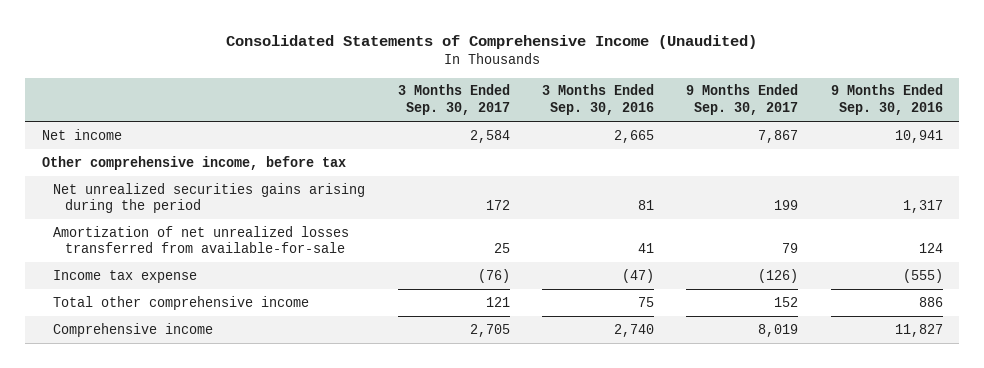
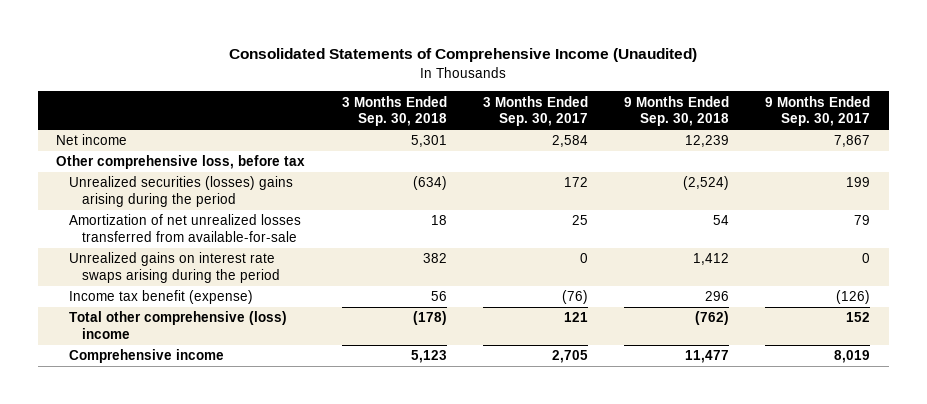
[542,84,655,116] 3 Months Ended Sep. 30, 2016 -> none
[830,84,943,116] 9 Months Ended Sep. 30, 2016 -> none
none -> [341,95,447,127] 3 Months Ended Sep. 30, 2018
none -> [624,95,730,127] 9 Months Ended Sep. 30, 2018
[41,155,346,170] Other comprehensive income, before tax -> [56,155,306,170] Other comprehensive loss, before tax
[53,182,366,214] Net unrealized securities gains arising during the period -> [69,176,294,207] Unrealized securities (losses) gains arising during the period
none -> [69,252,280,283] Unrealized gains on interest rate swaps arising during the period
[53,269,198,283] Income tax expense -> [69,290,254,305] Income tax benefit (expense)
[53,295,310,310] Total other comprehensive income -> [69,311,288,339] Total other comprehensive (loss) income

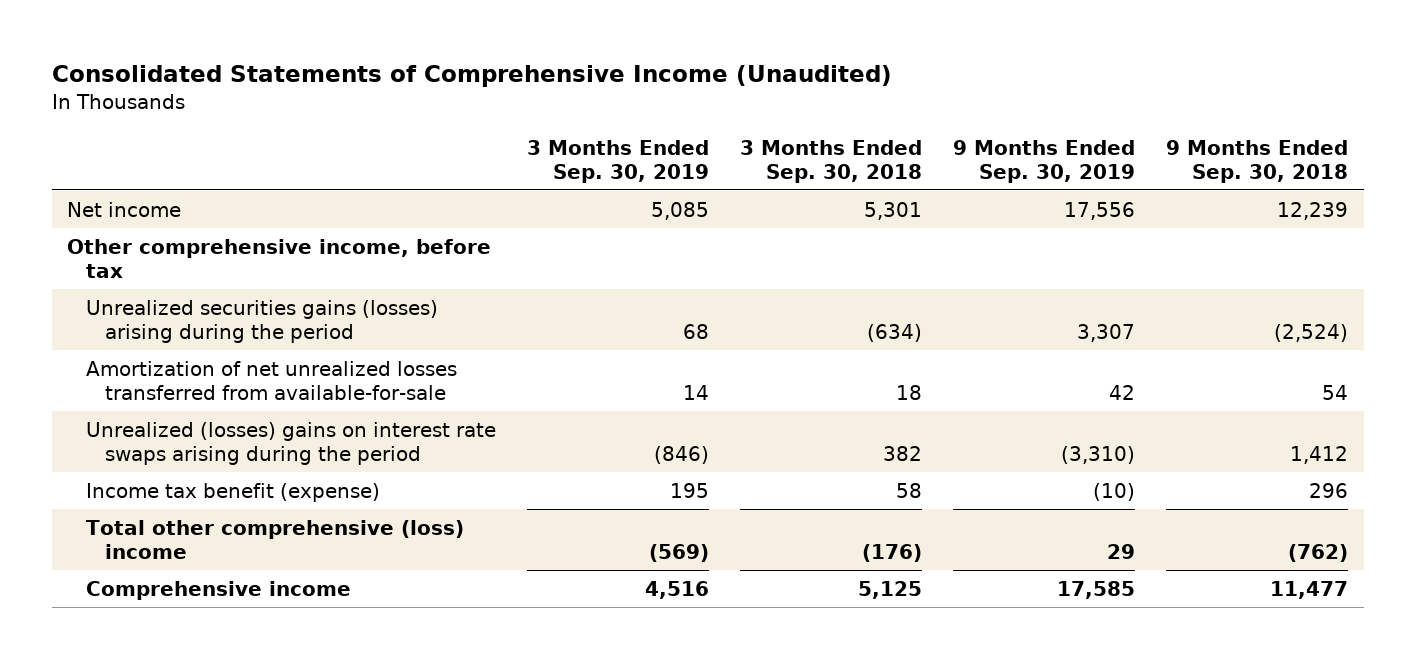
[482,95,588,127] 3 Months Ended Sep. 30, 2017 -> none
[765,95,871,127] 9 Months Ended Sep. 30, 2017 -> none
none -> [527,139,710,183] 3 Months Ended Sep. 30, 2019
none -> [953,139,1136,183] 9 Months Ended Sep. 30, 2019
[56,155,306,170] Other comprehensive loss, before tax -> [67,238,492,278] Other comprehensive income, before tax
[69,176,294,207] Unrealized securities (losses) gains arising during the period -> [86,299,439,343] Unrealized securities gains (losses) arising during the period
[69,252,280,283] Unrealized gains on interest rate swaps arising during the period -> [86,421,497,465] Unrealized (losses) gains on interest rate swaps arising during the period
[430,291,447,302] 56 -> [896,482,923,498] 58
[412,311,447,326] (178) -> [862,543,923,562] (176)
[410,350,447,364] 5,123 -> [858,580,923,599] 5,125

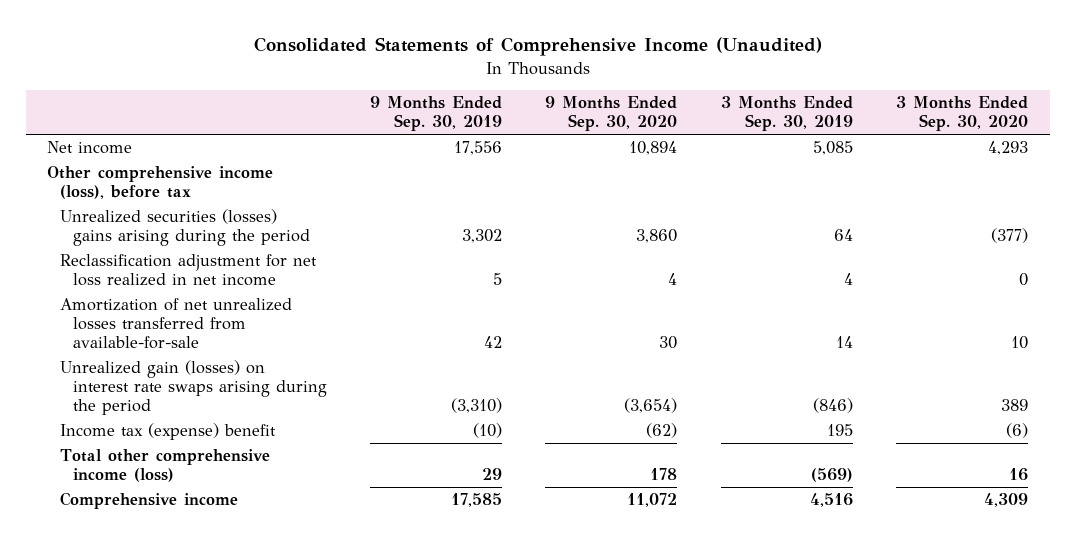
[740,139,923,183] 3 Months Ended Sep. 30, 2018 -> none
[1166,139,1349,183] 9 Months Ended Sep. 30, 2018 -> none
none -> [545,96,678,132] 9 Months Ended Sep. 30, 2020
none -> [896,96,1029,132] 3 Months Ended Sep. 30, 2020
[67,238,492,278] Other comprehensive income, before tax -> [47,166,274,200] Other comprehensive income (loss), before tax
[86,299,439,343] Unrealized securities gains (losses) arising during the period -> [60,209,310,247] Unrealized securities (losses) gains arising during the period
[683,323,710,339] 68 -> [833,229,853,242] 64
[1077,323,1136,342] 3,307 -> [462,229,503,244] 3,302
none -> [60,254,318,287] Reclassification adjustment for net loss realized in net income
[86,421,497,465] Unrealized (losses) gains on interest rate swaps arising during the period -> [60,360,327,416] Unrealized gain (losses) on interest rate swaps arising during the period
[86,482,381,502] Income tax benefit (expense) -> [60,423,277,441] Income tax (expense) benefit
[86,519,465,559] Total other comprehensive (loss) income -> [60,449,271,483] Total other comprehensive income (loss)

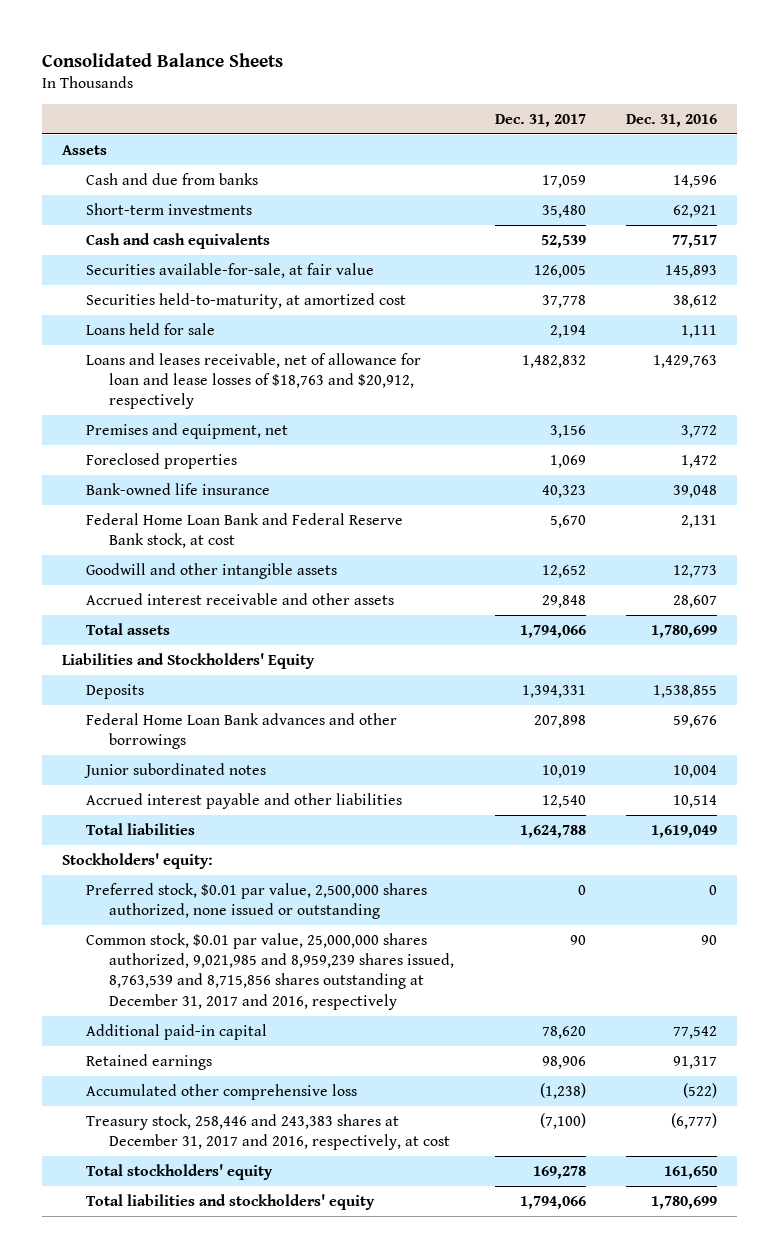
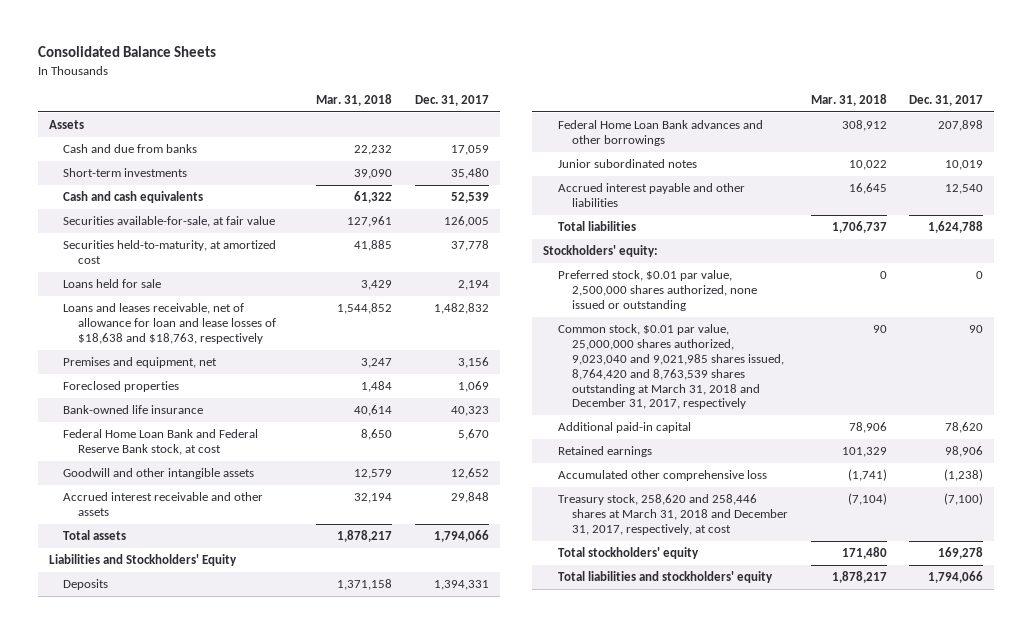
[626,114,718,128] Dec. 31, 2016 -> none
none -> [316,93,393,106] Mar. 31, 2018
[85,352,421,410] Loans and leases receivable, net of allowance for loan and lease losses of $18,763 and $20,912, respectively -> [63,303,276,344] Loans and leases receivable, net of allowance for loan and lease losses of $18,638 and $18,763, respectively
[85,932,454,1010] Common stock, $0.01 par value, 25,000,000 shares authorized, 9,021,985 and 8,959,239 shares issued, 8,763,539 and 8,715,856 shares outstanding at December 31, 2017 and 2016, respectively -> [557,324,785,410] Common stock, $0.01 par value, 25,000,000 shares authorized, 9,023,040 and 9,021,985 shares issued, 8,764,420 and 8,763,539 shares outstanding at March 31, 2018 and December 31, 2017, respectively
[85,1113,450,1151] Treasury stock, 258,446 and 243,383 shares at December 31, 2017 and 2016, respectively, at cost -> [557,494,789,535] Treasury stock, 258,620 and 258,446 shares at March 31, 2018 and December 31, 2017, respectively, at cost

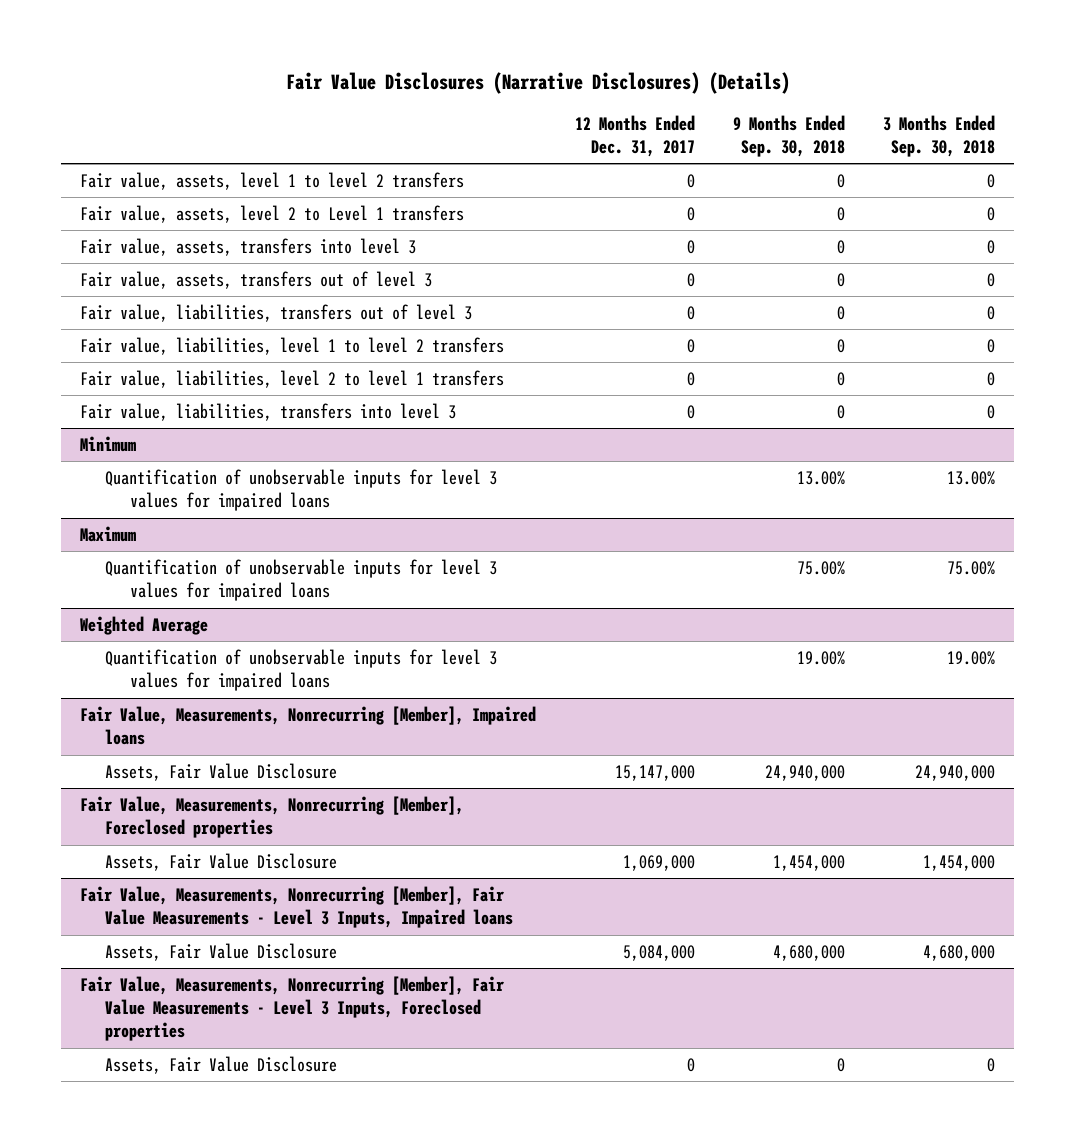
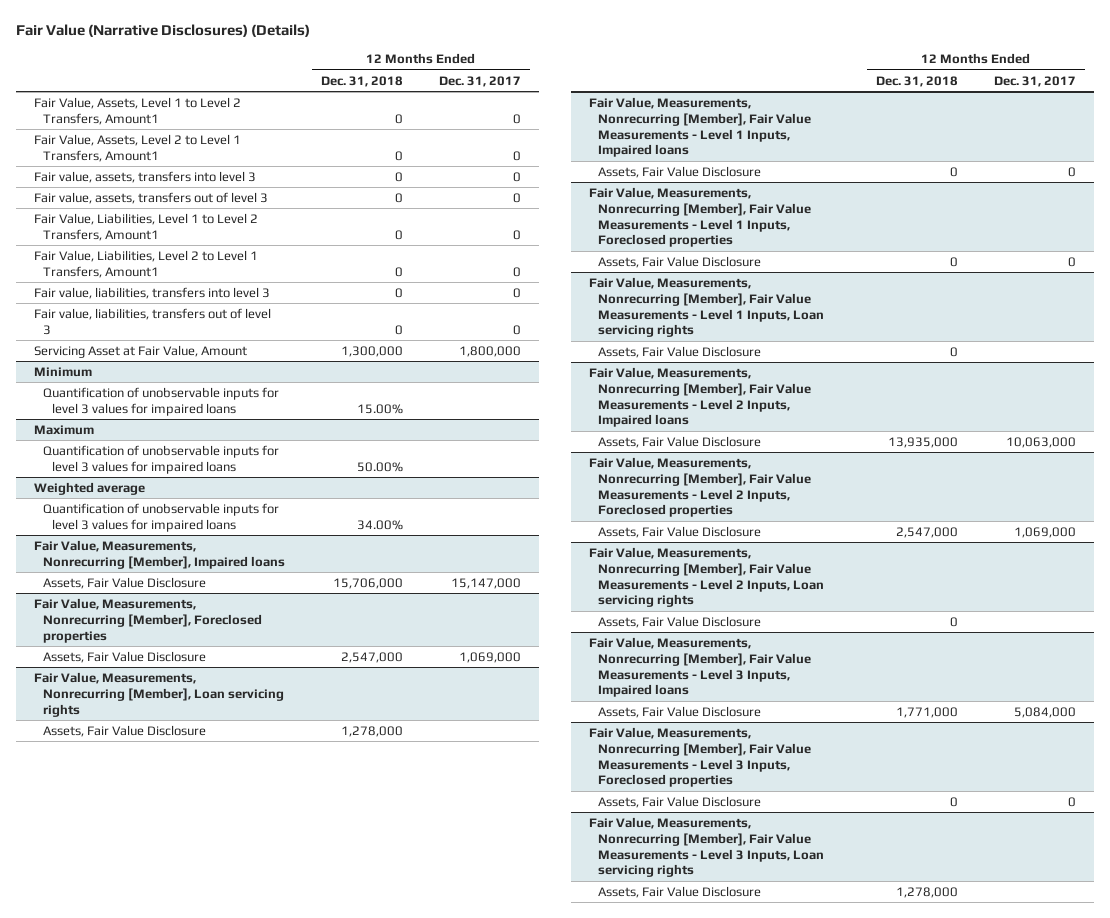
[285,71,790,94] Fair Value Disclosures (Narrative Disclosures) (Details) -> [15,24,310,38] Fair Value (Narrative Disclosures) (Details)
[732,114,845,157] 9 Months Ended Sep. 30, 2018 -> none
[883,114,996,157] 3 Months Ended Sep. 30, 2018 -> none
none -> [320,75,403,87] Dec. 31, 2018
[80,171,465,190] Fair value, assets, level 1 to level 2 transfers -> [33,96,241,125] Fair Value, Assets, Level 1 to Level 2 Transfers, Amount1
[80,204,465,223] Fair value, assets, level 2 to Level 1 transfers -> [33,133,241,162] Fair Value, Assets, Level 2 to Level 1 Transfers, Amount1
[80,336,505,355] Fair value, liabilities, level 1 to level 2 transfers -> [33,212,258,241] Fair Value, Liabilities, Level 1 to Level 2 Transfers, Amount1
[80,369,505,388] Fair value, liabilities, level 2 to level 1 transfers -> [33,249,258,278] Fair Value, Liabilities, Level 2 to Level 1 Transfers, Amount1
[80,303,473,322] Fair value, liabilities, transfers out of level 3 -> [33,307,271,335] Fair value, liabilities, transfers out of level 3
none -> [33,344,247,358] Servicing Asset at Fair Value, Amount
[80,615,209,635] Weighted Average -> [33,481,145,495] Weighted average
none -> [33,671,284,717] Fair Value, Measurements, Nonrecurring [Member], Loan servicing rights
none -> [42,724,206,737] Assets, Fair Value Disclosure
none -> [589,96,812,158] Fair Value, Measurements, Nonrecurring [Member], Fair Value Measurements - Level 1 Inputs, Impaired loans
none -> [598,165,762,178] Assets, Fair Value Disclosure
none -> [589,186,812,248] Fair Value, Measurements, Nonrecurring [Member], Fair Value Measurements - Level 1 Inputs, Foreclosed properties
none -> [598,255,762,268] Assets, Fair Value Disclosure
none -> [589,276,825,338] Fair Value, Measurements, Nonrecurring [Member], Fair Value Measurements - Level 1 Inputs, Loan servicing rights
none -> [598,345,762,358] Assets, Fair Value Disclosure
none -> [589,366,812,428] Fair Value, Measurements, Nonrecurring [Member], Fair Value Measurements - Level 2 Inputs, Impaired loans
none -> [598,435,762,448] Assets, Fair Value Disclosure
none -> [589,456,812,518] Fair Value, Measurements, Nonrecurring [Member], Fair Value Measurements - Level 2 Inputs, Foreclosed properties
none -> [598,525,762,538] Assets, Fair Value Disclosure
none -> [589,546,825,608] Fair Value, Measurements, Nonrecurring [Member], Fair Value Measurements - Level 2 Inputs, Loan servicing rights
none -> [598,615,762,628] Assets, Fair Value Disclosure
none -> [589,816,825,878] Fair Value, Measurements, Nonrecurring [Member], Fair Value Measurements - Level 3 Inputs, Loan servicing rights
none -> [598,885,762,898] Assets, Fair Value Disclosure

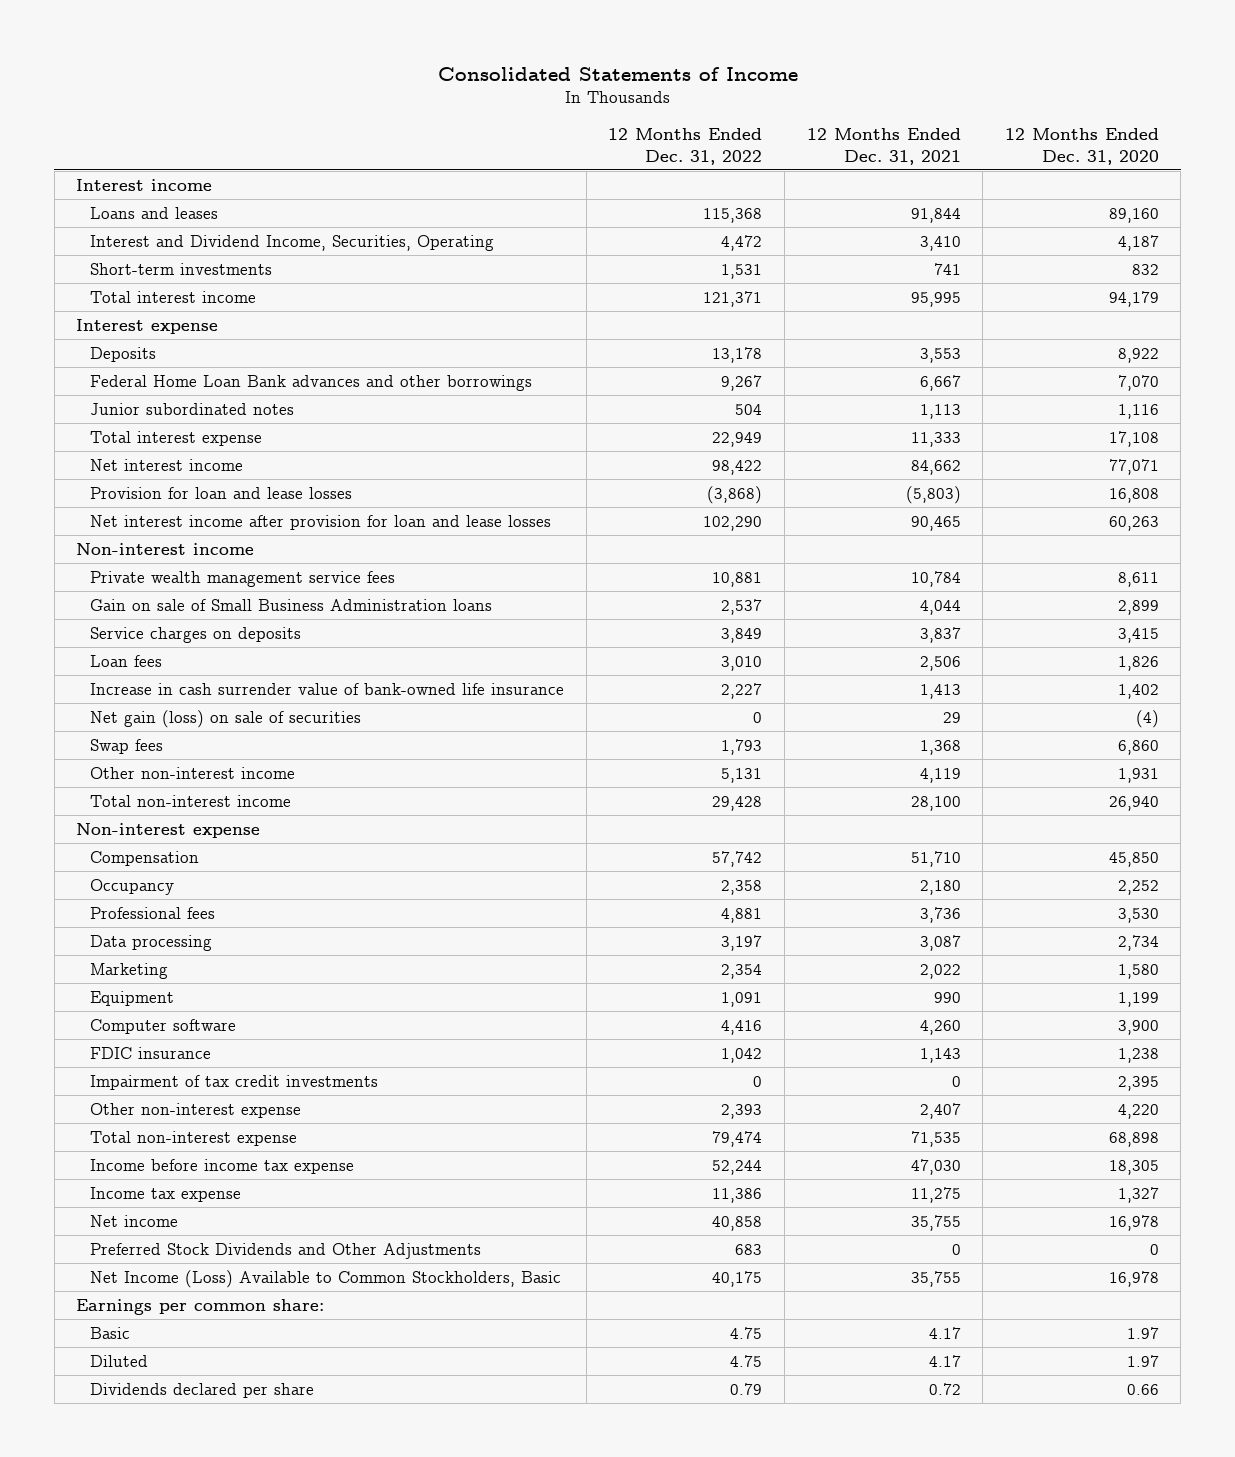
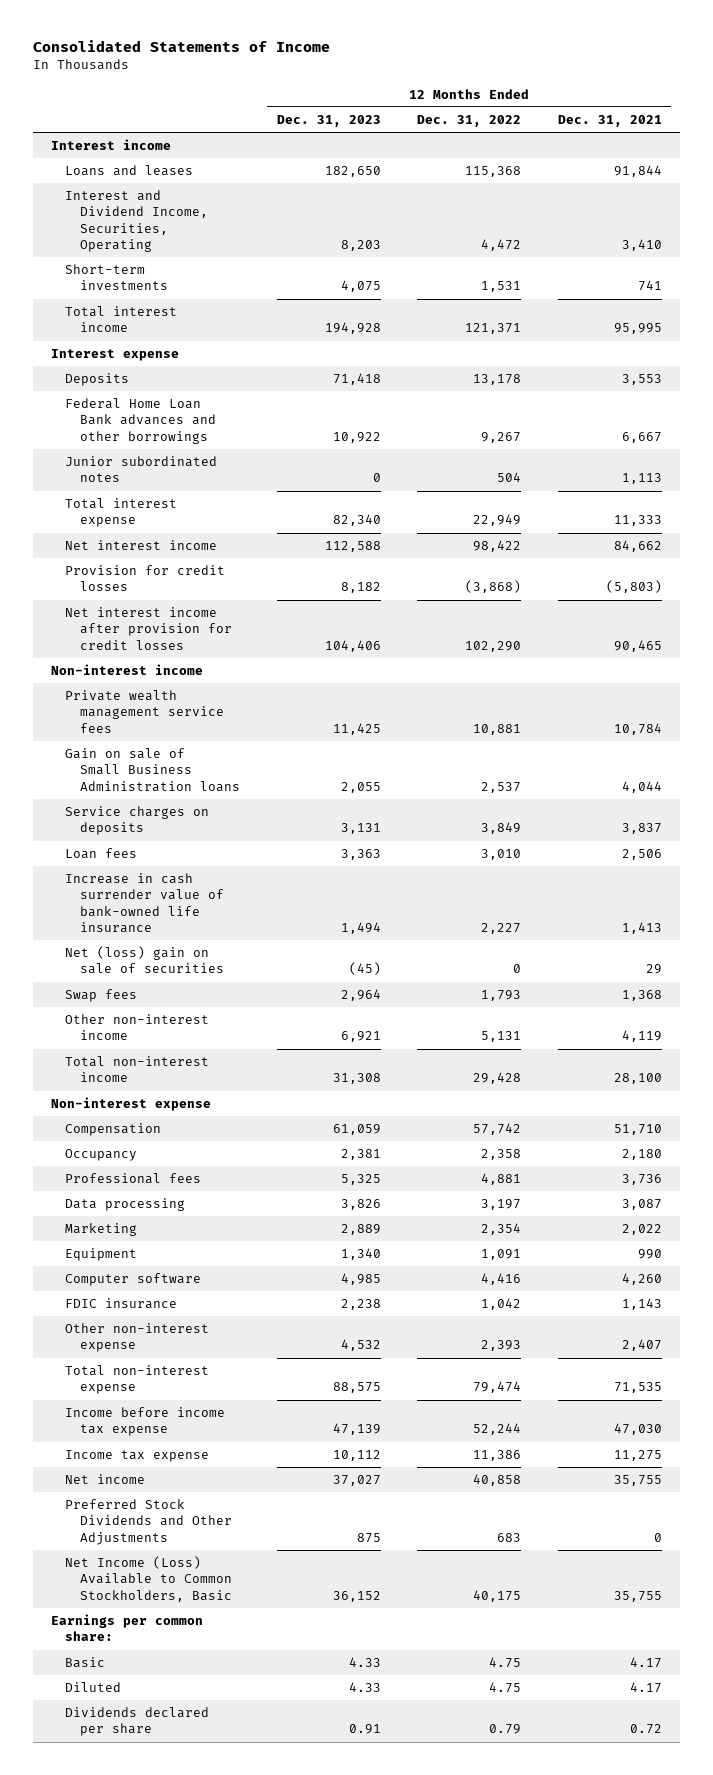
[1004,127,1159,165] 12 Months Ended Dec. 31, 2020 -> none
none -> [276,115,381,128] Dec. 31, 2023
[90,486,353,499] Provision for loan and lease losses -> [65,565,226,592] Provision for credit losses
[90,514,552,530] Net interest income after provision for loan and lease losses -> [65,607,232,650] Net interest income after provision for credit losses
[90,709,362,728] Net gain (loss) on sale of securities -> [65,946,224,975] Net (loss) gain on sale of securities
[90,1074,379,1090] Impairment of tax credit investments -> none

